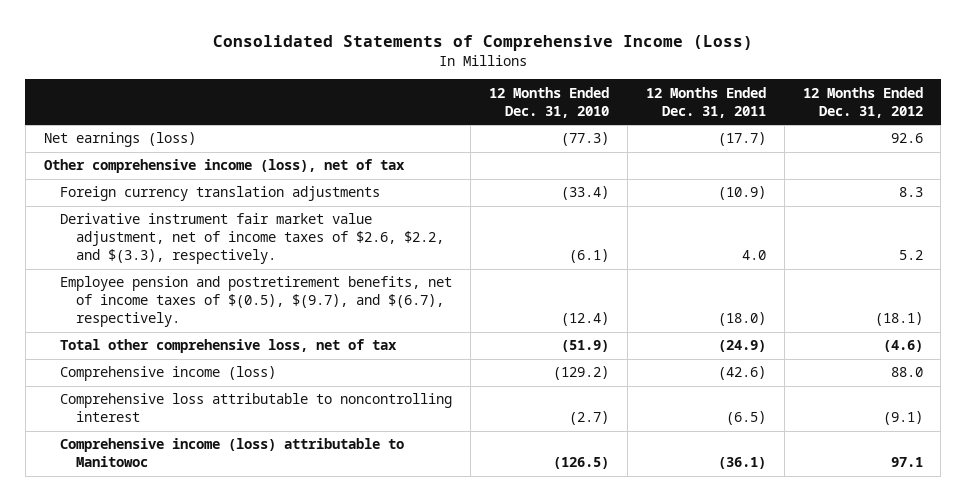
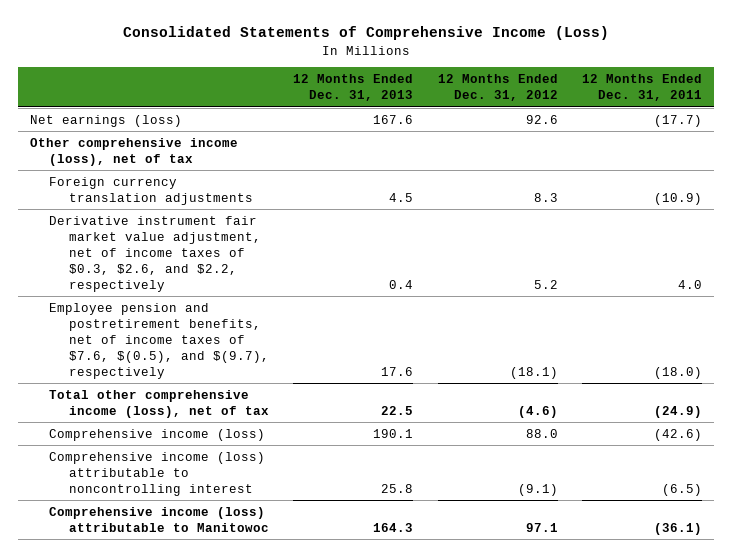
[488,86,609,118] 12 Months Ended Dec. 31, 2010 -> none
none -> [293,74,414,102] 12 Months Ended Dec. 31, 2013
[59,213,444,265] Derivative instrument fair market value adjustment, net of income taxes of $2.6, $2.2, and $(3.3), respectively. -> [49,215,262,292] Derivative instrument fair market value adjustment, net of income taxes of $0.3, $2.6, and $2.2, respectively
[59,276,452,328] Employee pension and postretirement benefits, net of income taxes of $(0.5), $(9.7), and $(6.7), respectively. -> [49,302,270,379] Employee pension and postretirement benefits, net of income taxes of $7.6, $(0.5), and $(9.7), respectively
[59,339,397,354] Total other comprehensive loss, net of tax -> [49,389,270,418] Total other comprehensive income (loss), net of tax
[59,393,452,423] Comprehensive loss attributable to noncontrolling interest -> [49,451,266,496] Comprehensive income (loss) attributable to noncontrolling interest

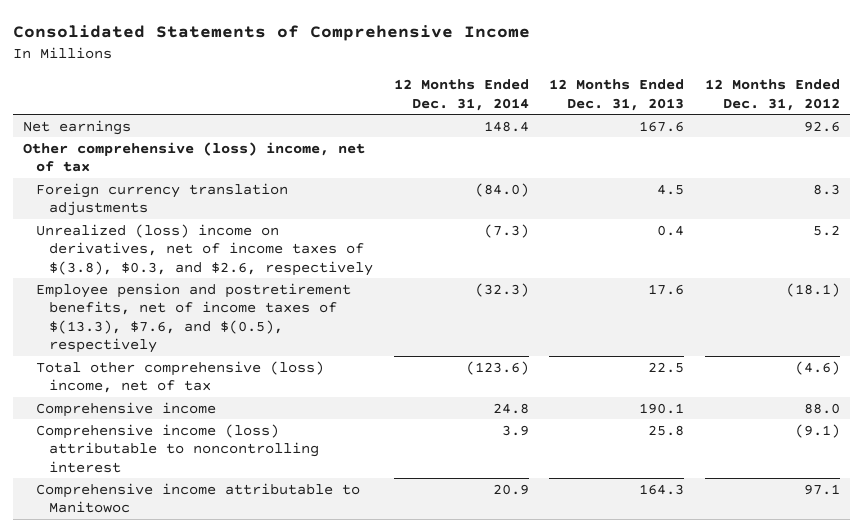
[122,26,609,41] Consolidated Statements of Comprehensive Income (Loss) -> [12,24,530,41] Consolidated Statements of Comprehensive Income
[581,74,702,102] 12 Months Ended Dec. 31, 2011 -> none
none -> [393,79,529,111] 12 Months Ended Dec. 31, 2014
[29,114,182,127] Net earnings (loss) -> [22,119,131,135] Net earnings
[29,137,238,166] Other comprehensive income (loss), net of tax -> [22,141,365,173] Other comprehensive (loss) income, net of tax
[49,215,262,292] Derivative instrument fair market value adjustment, net of income taxes of $0.3, $2.6, and $2.2, respectively -> [35,223,373,276] Unrealized (loss) income on derivatives, net of income taxes of $(3.8), $0.3, and $2.6, respectively
[49,302,270,379] Employee pension and postretirement benefits, net of income taxes of $7.6, $(0.5), and $(9.7), respectively -> [35,282,351,354] Employee pension and postretirement benefits, net of income taxes of $(13.3), $7.6, and $(0.5), respectively
[49,389,270,418] Total other comprehensive income (loss), net of tax -> [35,360,324,394] Total other comprehensive (loss) income, net of tax
[49,428,266,441] Comprehensive income (loss) -> [35,401,216,417] Comprehensive income
[49,506,270,532] Comprehensive income (loss) attributable to Manitowoc -> [35,482,360,514] Comprehensive income attributable to Manitowoc

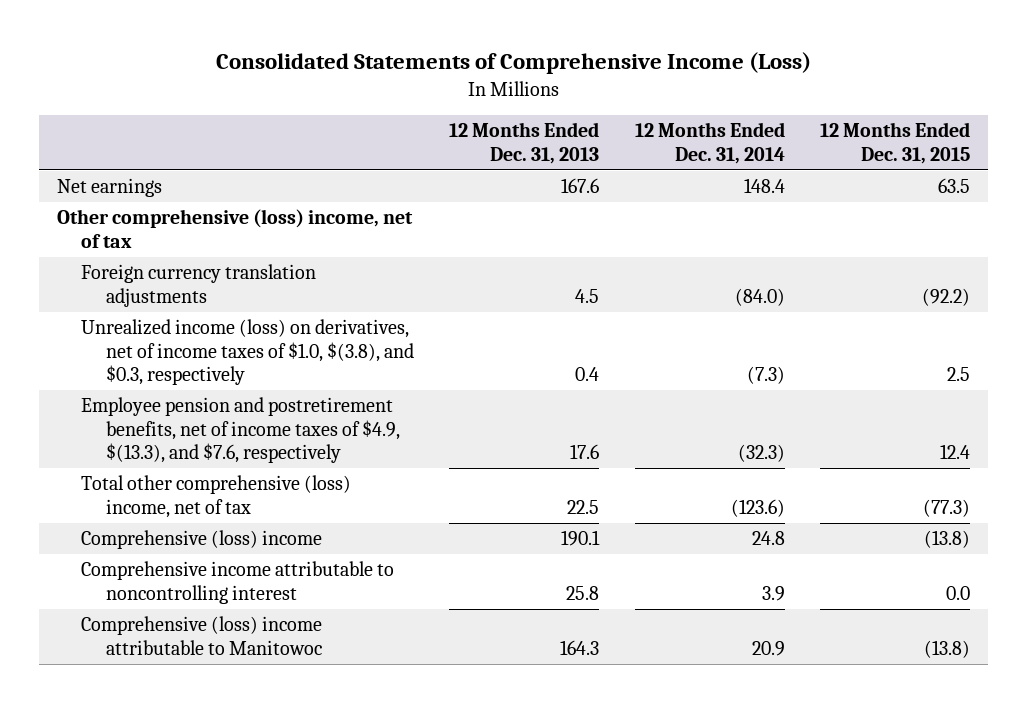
[12,24,530,41] Consolidated Statements of Comprehensive Income -> [215,52,811,75] Consolidated Statements of Comprehensive Income (Loss)
[704,79,840,111] 12 Months Ended Dec. 31, 2012 -> none
none -> [820,122,971,164] 12 Months Ended Dec. 31, 2015
[35,223,373,276] Unrealized (loss) income on derivatives, net of income taxes of $(3.8), $0.3, and $2.6, respectively -> [81,319,414,386] Unrealized income (loss) on derivatives, net of income taxes of $1.0, $(3.8), and $0.3, respectively
[35,282,351,354] Employee pension and postretirement benefits, net of income taxes of $(13.3), $7.6, and $(0.5), respectively -> [81,397,400,464] Employee pension and postretirement benefits, net of income taxes of $4.9, $(13.3), and $7.6, respectively
[35,401,216,417] Comprehensive income -> [81,530,323,550] Comprehensive (loss) income
[35,423,319,473] Comprehensive income (loss) attributable to noncontrolling interest -> [81,561,395,604] Comprehensive income attributable to noncontrolling interest
[35,482,360,514] Comprehensive income attributable to Manitowoc -> [81,616,323,655] Comprehensive (loss) income attributable to Manitowoc

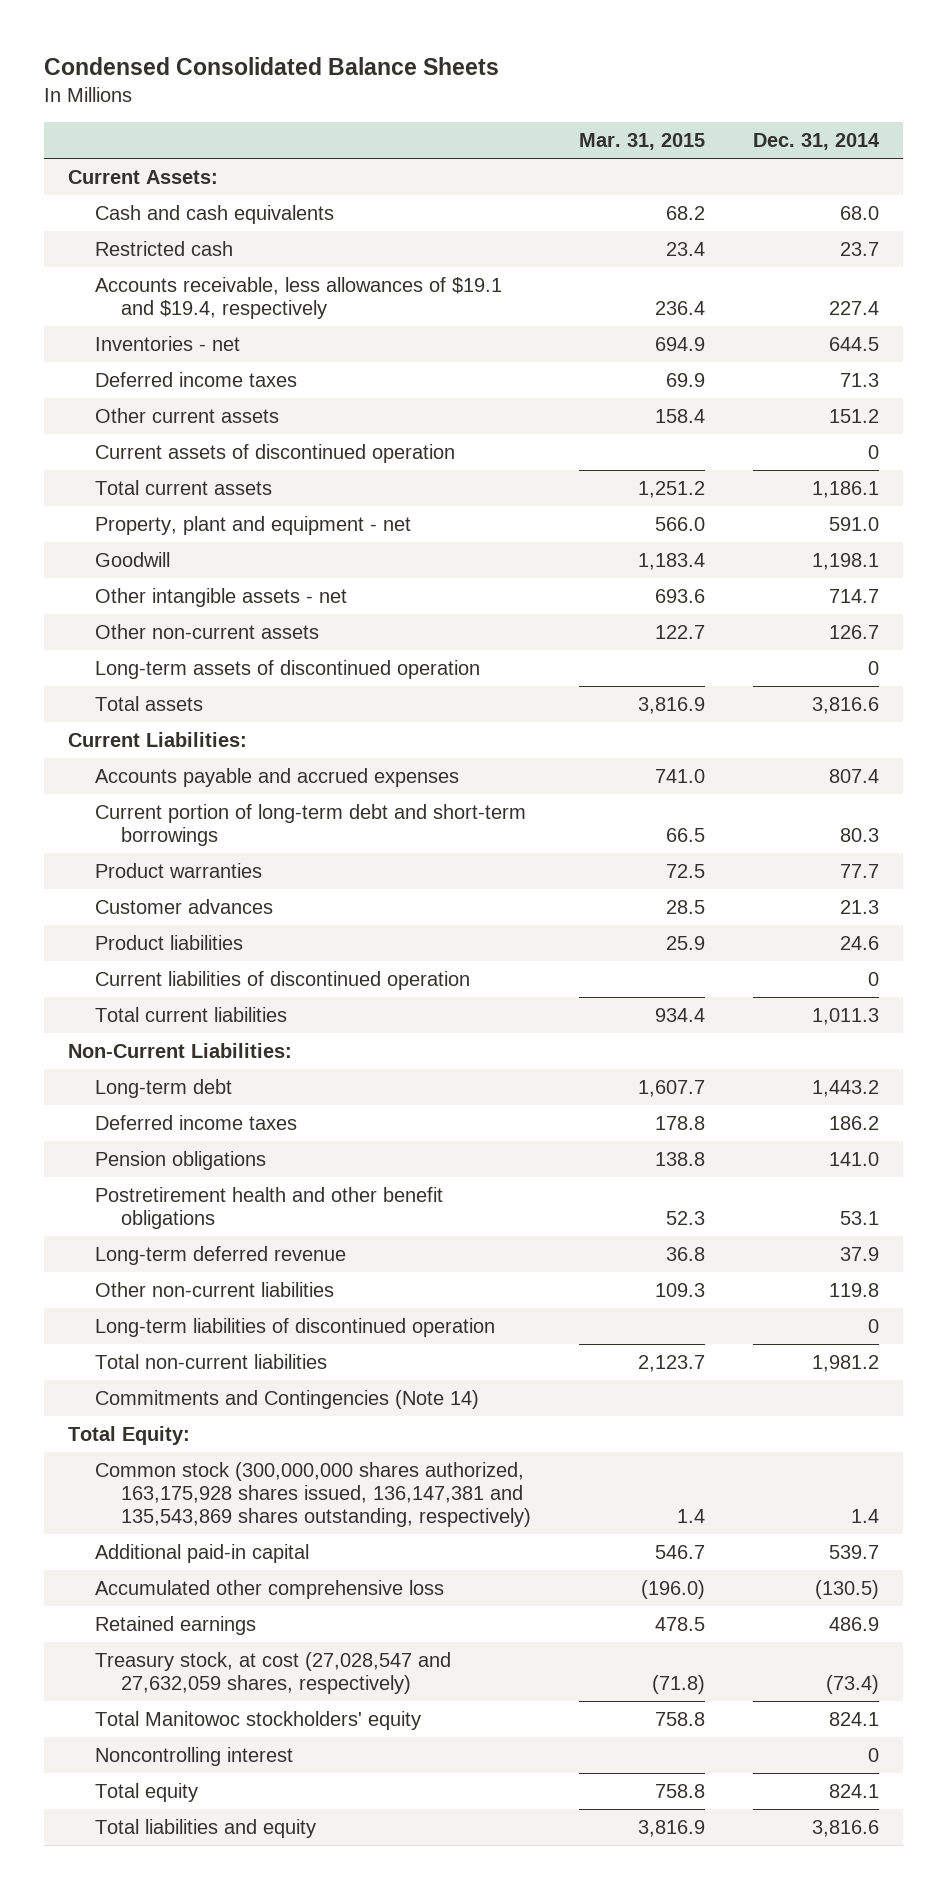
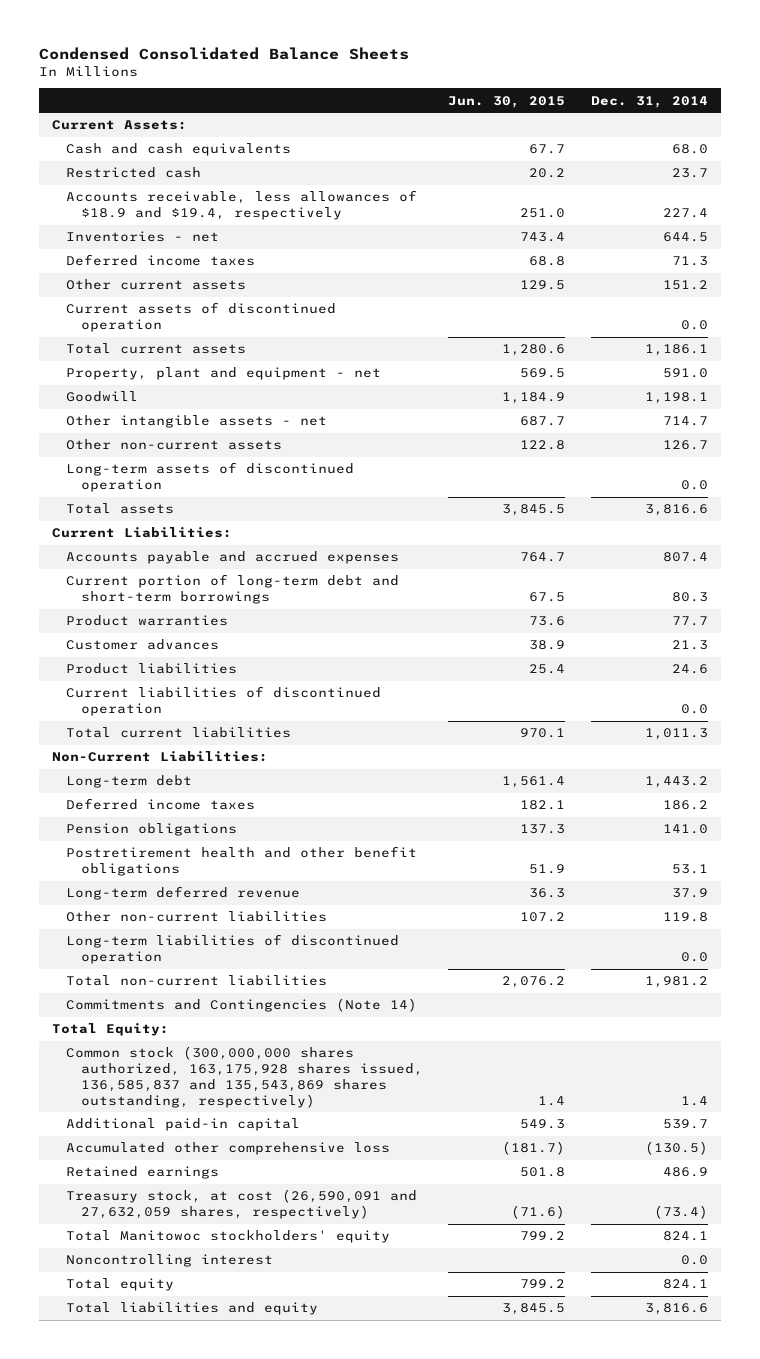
[579,132,706,150] Mar. 31, 2015 -> none
none -> [448,95,566,108] Jun. 30, 2015
[94,276,502,320] Accounts receivable, less allowances of $19.1 and $19.4, respectively -> [66,190,418,221] Accounts receivable, less allowances of $18.9 and $19.4, respectively
[868,444,880,459] 0 -> [680,320,708,331] 0.0
[868,660,880,675] 0 -> [680,480,708,491] 0.0
[868,971,880,986] 0 -> [680,704,708,715] 0.0
[868,1318,880,1333] 0 -> [680,952,708,963] 0.0
[94,1461,532,1528] Common stock (300,000,000 shares authorized, 163,175,928 shares issued, 136,147,381 and 135,543,869 shares outstanding, respectively) -> [66,1046,423,1108] Common stock (300,000,000 shares authorized, 163,175,928 shares issued, 136,585,837 and 135,543,869 shares outstanding, respectively)
[94,1651,451,1695] Treasury stock, at cost (27,028,547 and 27,632,059 shares, respectively) -> [66,1189,418,1220] Treasury stock, at cost (26,590,091 and 27,632,059 shares, respectively)
[868,1747,880,1762] 0 -> [680,1255,708,1266] 0.0

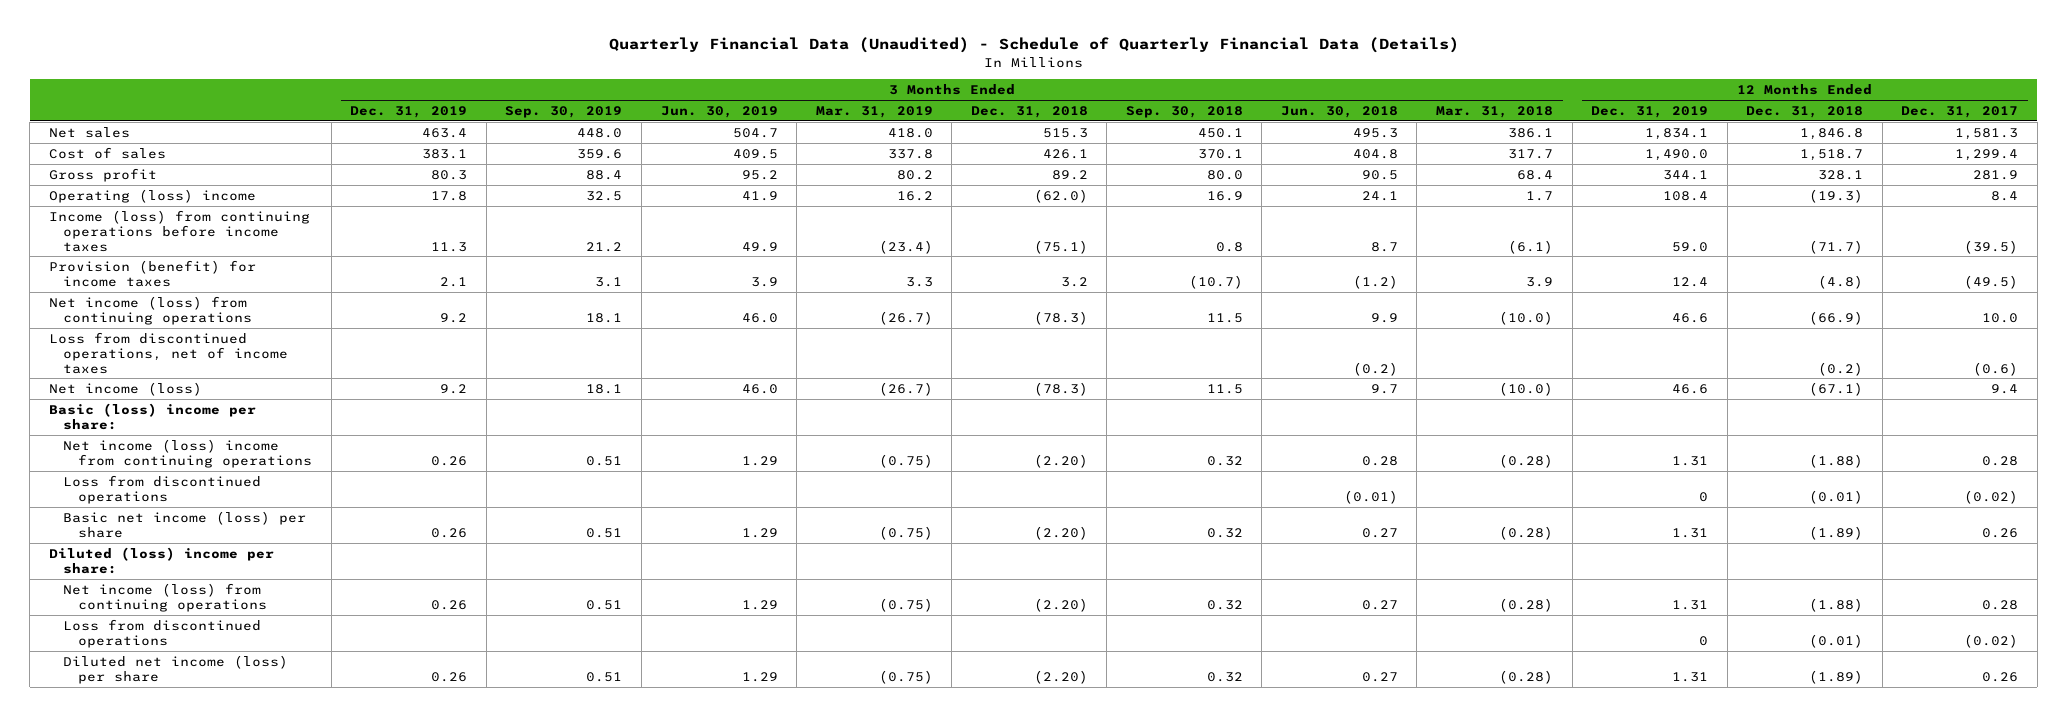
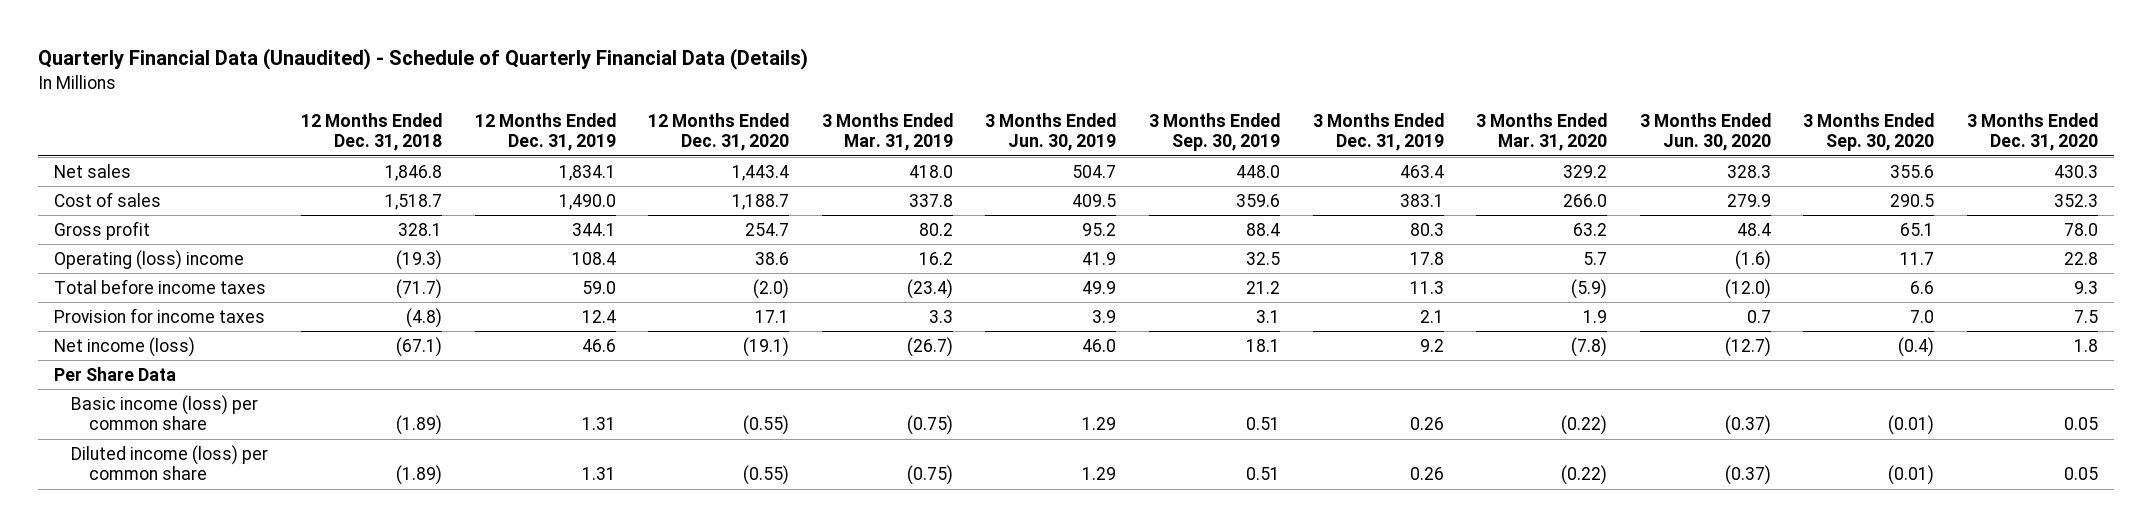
[970,105,1088,118] Dec. 31, 2018 -> none
[1125,105,1243,118] Sep. 30, 2018 -> none
[1280,105,1398,118] Jun. 30, 2018 -> none
[1436,105,1554,118] Mar. 31, 2018 -> none
[1901,105,2019,118] Dec. 31, 2017 -> none
none -> [648,112,790,152] 12 Months Ended Dec. 31, 2020
none -> [1476,112,1608,152] 3 Months Ended Mar. 31, 2020
none -> [1639,112,1771,152] 3 Months Ended Jun. 30, 2020
none -> [1803,112,1935,152] 3 Months Ended Sep. 30, 2020
none -> [1966,112,2098,152] 3 Months Ended Dec. 31, 2020
[48,295,253,325] Net income (loss) from continuing operations -> none
[48,331,289,374] Loss from discontinued operations, net of income taxes -> none
[48,209,310,252] Income (loss) from continuing operations before income taxes -> [53,278,266,294] Total before income taxes
[48,259,256,287] Provision (benefit) for income taxes -> [53,307,265,323] Provision for income taxes
[48,402,256,430] Basic (loss) income per share: -> none
[63,438,313,468] Net income (loss) income from continuing operations -> none
[63,474,262,504] Loss from discontinued operations -> none
[48,546,274,574] Diluted (loss) income per share: -> none
[63,582,268,612] Net income (loss) from continuing operations -> none
[63,618,262,648] Loss from discontinued operations -> none
none -> [53,366,176,381] Per Share Data
[63,510,307,538] Basic net income (loss) per share -> [71,394,259,431] Basic income (loss) per common share
[63,654,289,684] Diluted net income (loss) per share -> [71,444,269,481] Diluted income (loss) per common share

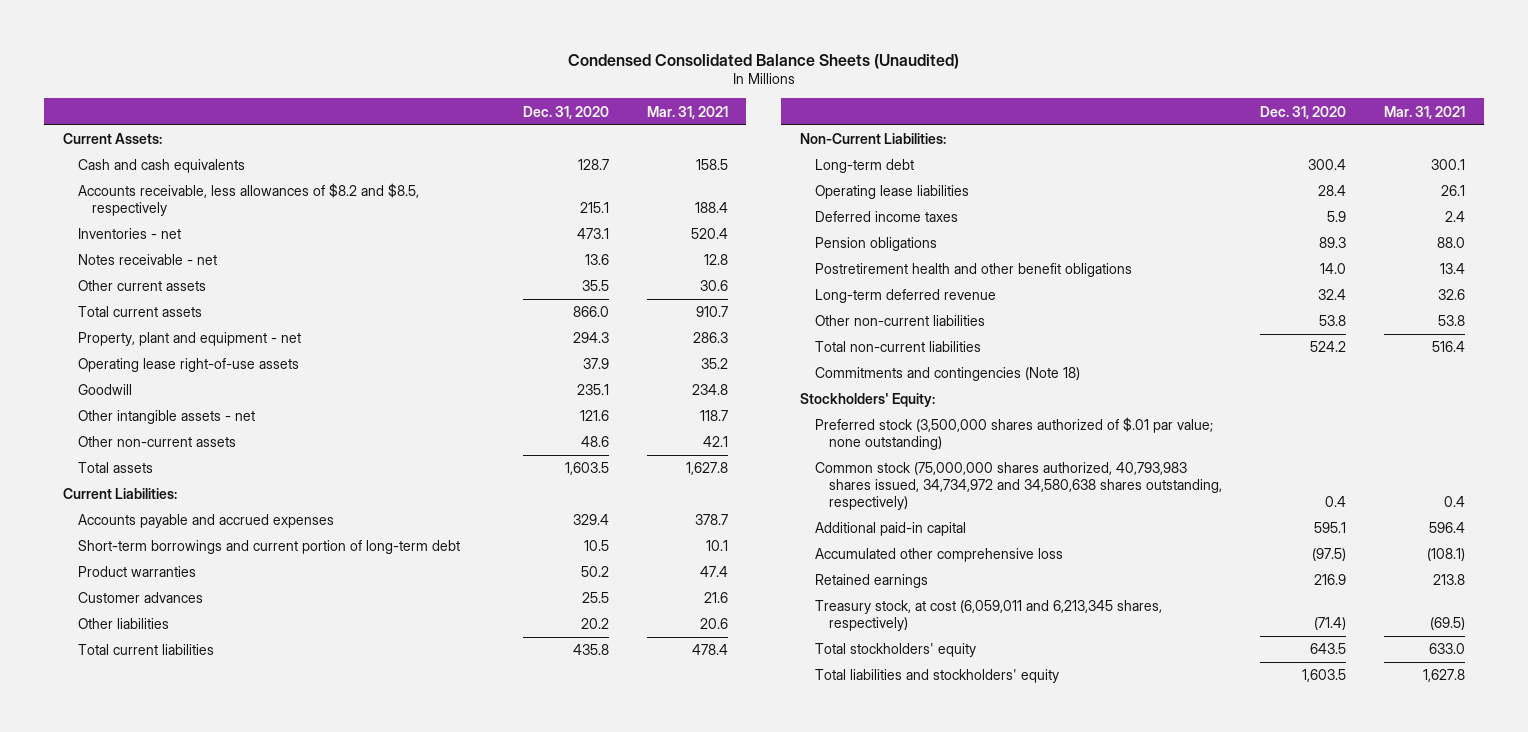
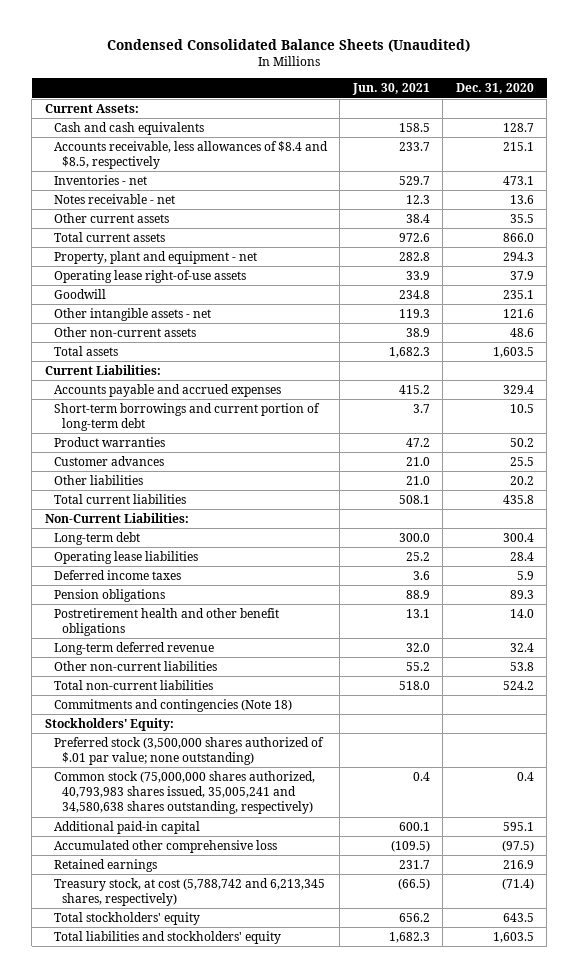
[646,105,728,119] Mar. 31, 2021 -> none
none -> [351,83,430,96] Jun. 30, 2021
[77,183,419,216] Accounts receivable, less allowances of $8.2 and $8.5, respectively -> [53,140,328,170] Accounts receivable, less allowances of $8.4 and $8.5, respectively
[814,462,1223,510] Common stock (75,000,000 shares authorized, 40,793,983 shares issued, 34,734,972 and 34,580,638 shares outstanding, respectively) -> [53,770,315,815] Common stock (75,000,000 shares authorized, 40,793,983 shares issued, 35,005,241 and 34,580,638 shares outstanding, respectively)
[814,600,1162,631] Treasury stock, at cost (6,059,011 and 6,213,345 shares, respectively) -> [53,877,325,907] Treasury stock, at cost (5,788,742 and 6,213,345 shares, respectively)

